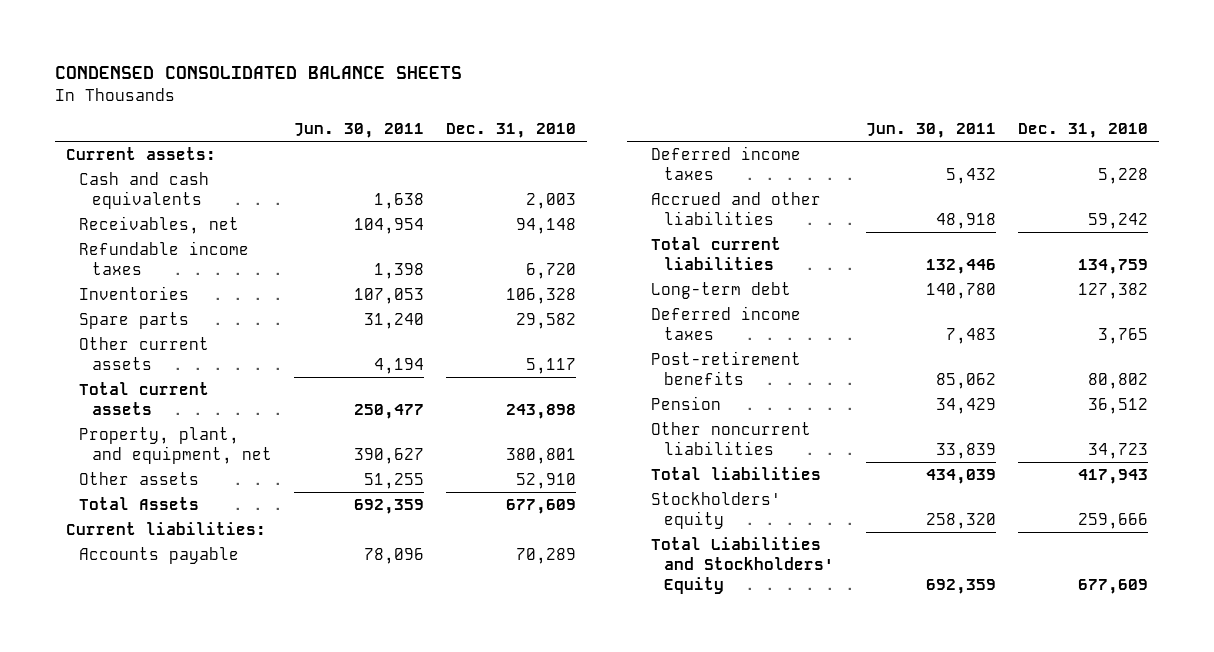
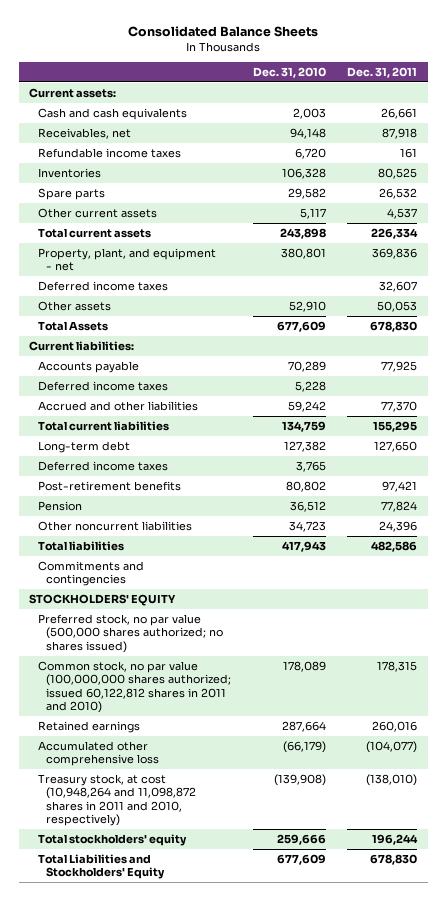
[54,66,462,80] CONDENSED CONSOLIDATED BALANCE SHEETS -> [128,25,319,37] Consolidated Balance Sheets
[294,123,425,139] Jun. 30, 2011 -> none
none -> [347,66,418,78] Dec. 31, 2011
[79,427,273,465] Property, plant, and equipment, net -> [37,248,216,272] Property, plant, and equipment - net
none -> [37,281,168,292] Deferred income taxes
none -> [37,561,144,587] Commitments and contingencies
none -> [29,594,177,607] STOCKHOLDERS' EQUITY
none -> [37,614,224,653] Preferred stock, no par value (500,000 shares authorized; no shares issued)
none -> [37,661,232,713] Common stock, no par value (100,000,000 shares authorized; issued 60,122,812 shares in 2011 and 2010)
none -> [37,721,140,734] Retained earnings
none -> [37,741,160,767] Accumulated other comprehensive loss
none -> [37,774,197,826] Treasury stock, at cost (10,948,264 and 11,098,872 shares in 2011 and 2010, respectively)
[650,492,781,530] Stockholders' equity -> [37,834,187,847] Total stockholders' equity

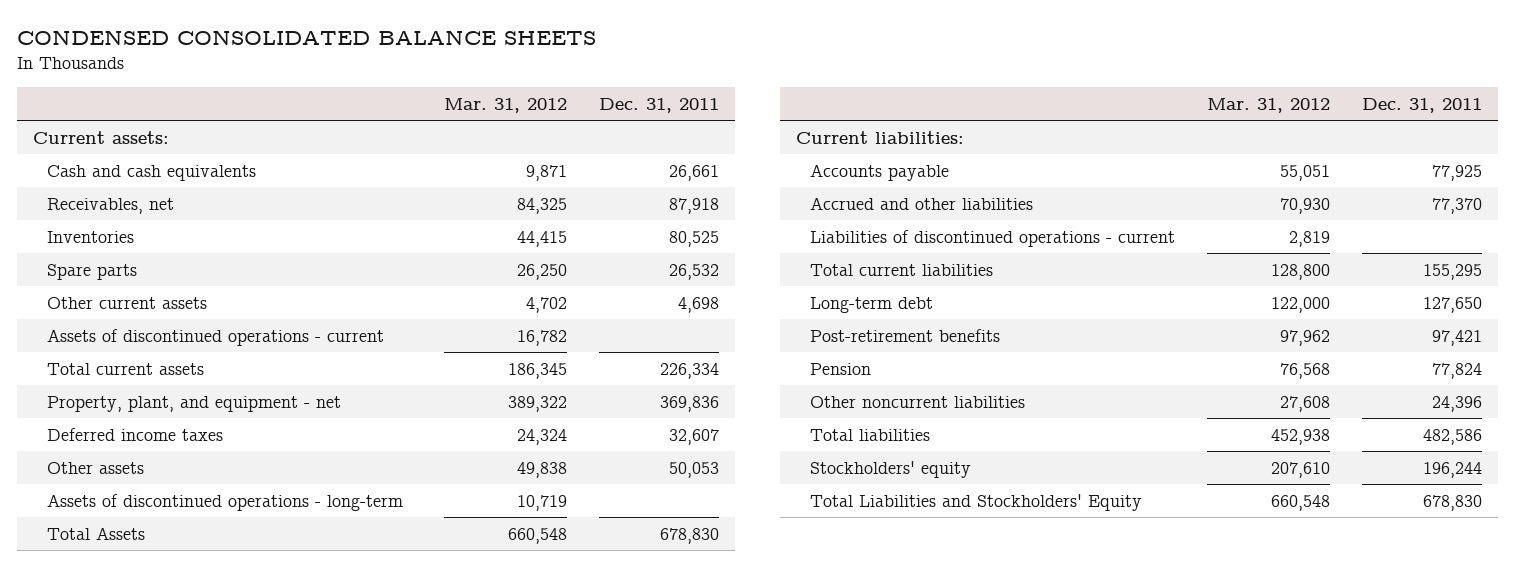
[128,25,319,37] Consolidated Balance Sheets -> [17,30,597,46] CONDENSED CONSOLIDATED BALANCE SHEETS
[252,66,326,78] Dec. 31, 2010 -> none
none -> [444,98,568,114] Mar. 31, 2012
[37,148,181,159] Refundable income taxes -> none
[387,208,418,220] 4,537 -> [678,296,720,313] 4,698
none -> [47,328,385,346] Assets of discontinued operations - current
none -> [47,493,404,511] Assets of discontinued operations - long-term
[37,381,168,392] Deferred income taxes -> none
none -> [809,229,1175,247] Liabilities of discontinued operations - current
[37,461,168,472] Deferred income taxes -> none
[37,561,144,587] Commitments and contingencies -> none
[29,594,177,607] STOCKHOLDERS' EQUITY -> none
[37,614,224,653] Preferred stock, no par value (500,000 shares authorized; no shares issued) -> none
[37,661,232,713] Common stock, no par value (100,000,000 shares authorized; issued 60,122,812 shares in 2011 and 2010) -> none
[37,721,140,734] Retained earnings -> none
[37,741,160,767] Accumulated other comprehensive loss -> none
[37,774,197,826] Treasury stock, at cost (10,948,264 and 11,098,872 shares in 2011 and 2010, respectively) -> none
[37,834,187,847] Total stockholders' equity -> [809,460,971,478] Stockholders' equity

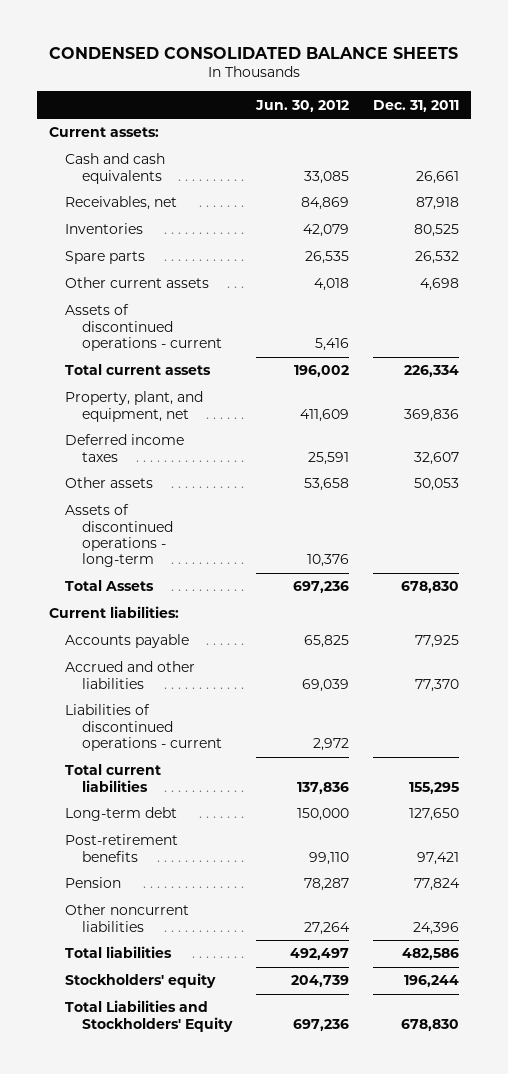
[444,98,568,114] Mar. 31, 2012 -> none
none -> [255,99,350,112] Jun. 30, 2012
[47,395,342,412] Property, plant, and equipment - net -> [65,391,204,422] Property, plant, and equipment, net

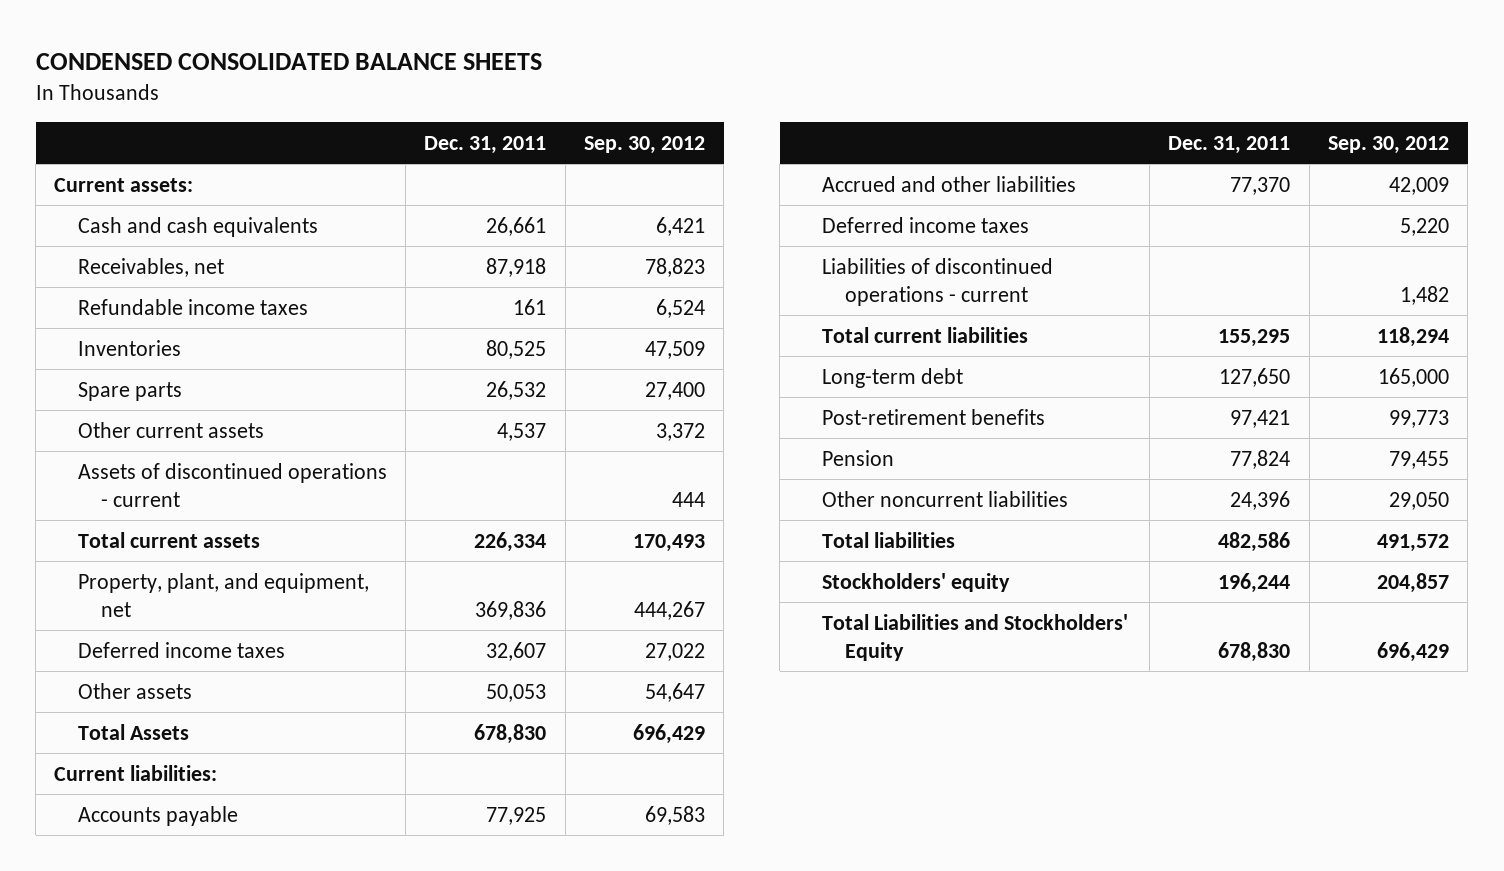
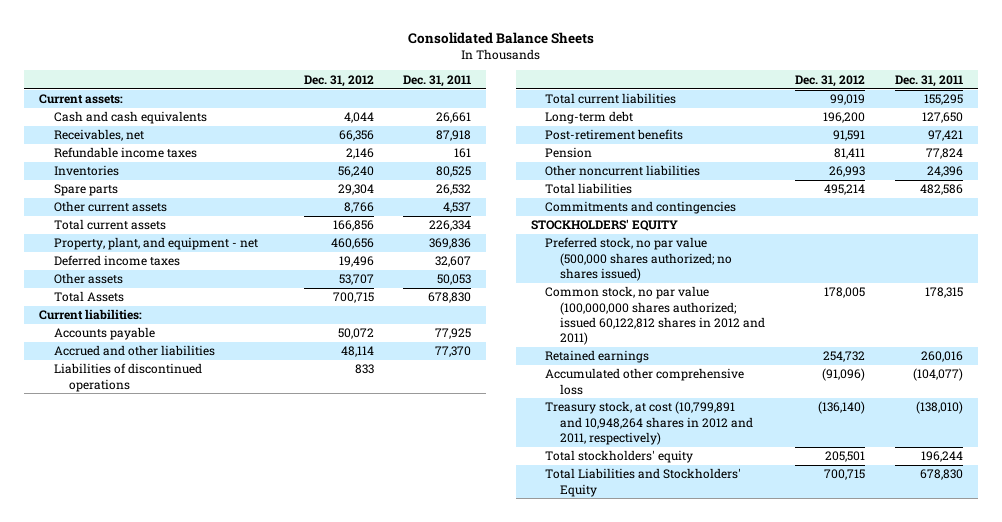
[35,53,542,71] CONDENSED CONSOLIDATED BALANCE SHEETS -> [407,31,594,44] Consolidated Balance Sheets
[584,136,706,155] Sep. 30, 2012 -> none
none -> [303,74,374,87] Dec. 31, 2012
[77,462,387,508] Assets of discontinued operations - current -> none
[77,572,369,618] Property, plant, and equipment, net -> [53,237,258,251] Property, plant, and equipment - net
[821,216,1029,233] Deferred income taxes -> none
[821,257,1053,307] Liabilities of discontinued operations - current -> [53,363,202,392] Liabilities of discontinued operations
none -> [545,201,737,215] Commitments and contingencies
none -> [530,219,678,232] STOCKHOLDERS' EQUITY
none -> [545,237,733,281] Preferred stock, no par value (500,000 shares authorized; no shares issued)
none -> [545,286,766,345] Common stock, no par value (100,000,000 shares authorized; issued 60,122,812 shares in 2012 and 2011)
none -> [545,350,650,364] Retained earnings
none -> [545,368,745,395] Accumulated other comprehensive loss
none -> [545,401,754,445] Treasury stock, at cost (10,799,891 and 10,948,264 shares in 2012 and 2011, respectively)
[821,572,1010,592] Stockholders' equity -> [545,450,694,464] Total stockholders' equity

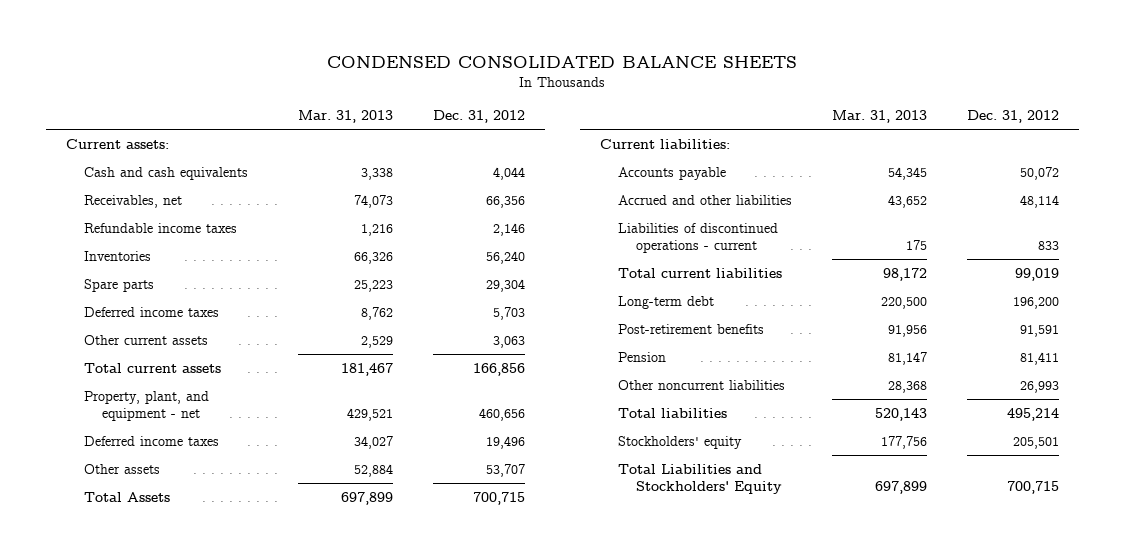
[407,31,594,44] Consolidated Balance Sheets -> [327,55,798,68] CONDENSED CONSOLIDATED BALANCE SHEETS
[403,74,472,87] Dec. 31, 2011 -> none
none -> [297,110,393,124] Mar. 31, 2013
none -> [83,307,219,318] Deferred income taxes
[343,202,374,214] 8,766 -> [492,336,525,349] 3,063
[53,363,202,392] Liabilities of discontinued operations -> [618,223,779,254] Liabilities of discontinued operations - current
[545,201,737,215] Commitments and contingencies -> none
[530,219,678,232] STOCKHOLDERS' EQUITY -> none
[545,237,733,281] Preferred stock, no par value (500,000 shares authorized; no shares issued) -> none
[545,286,766,345] Common stock, no par value (100,000,000 shares authorized; issued 60,122,812 shares in 2012 and 2011) -> none
[545,350,650,364] Retained earnings -> none
[545,368,745,395] Accumulated other comprehensive loss -> none
[545,401,754,445] Treasury stock, at cost (10,799,891 and 10,948,264 shares in 2012 and 2011, respectively) -> none
[545,450,694,464] Total stockholders' equity -> [618,436,743,450] Stockholders' equity

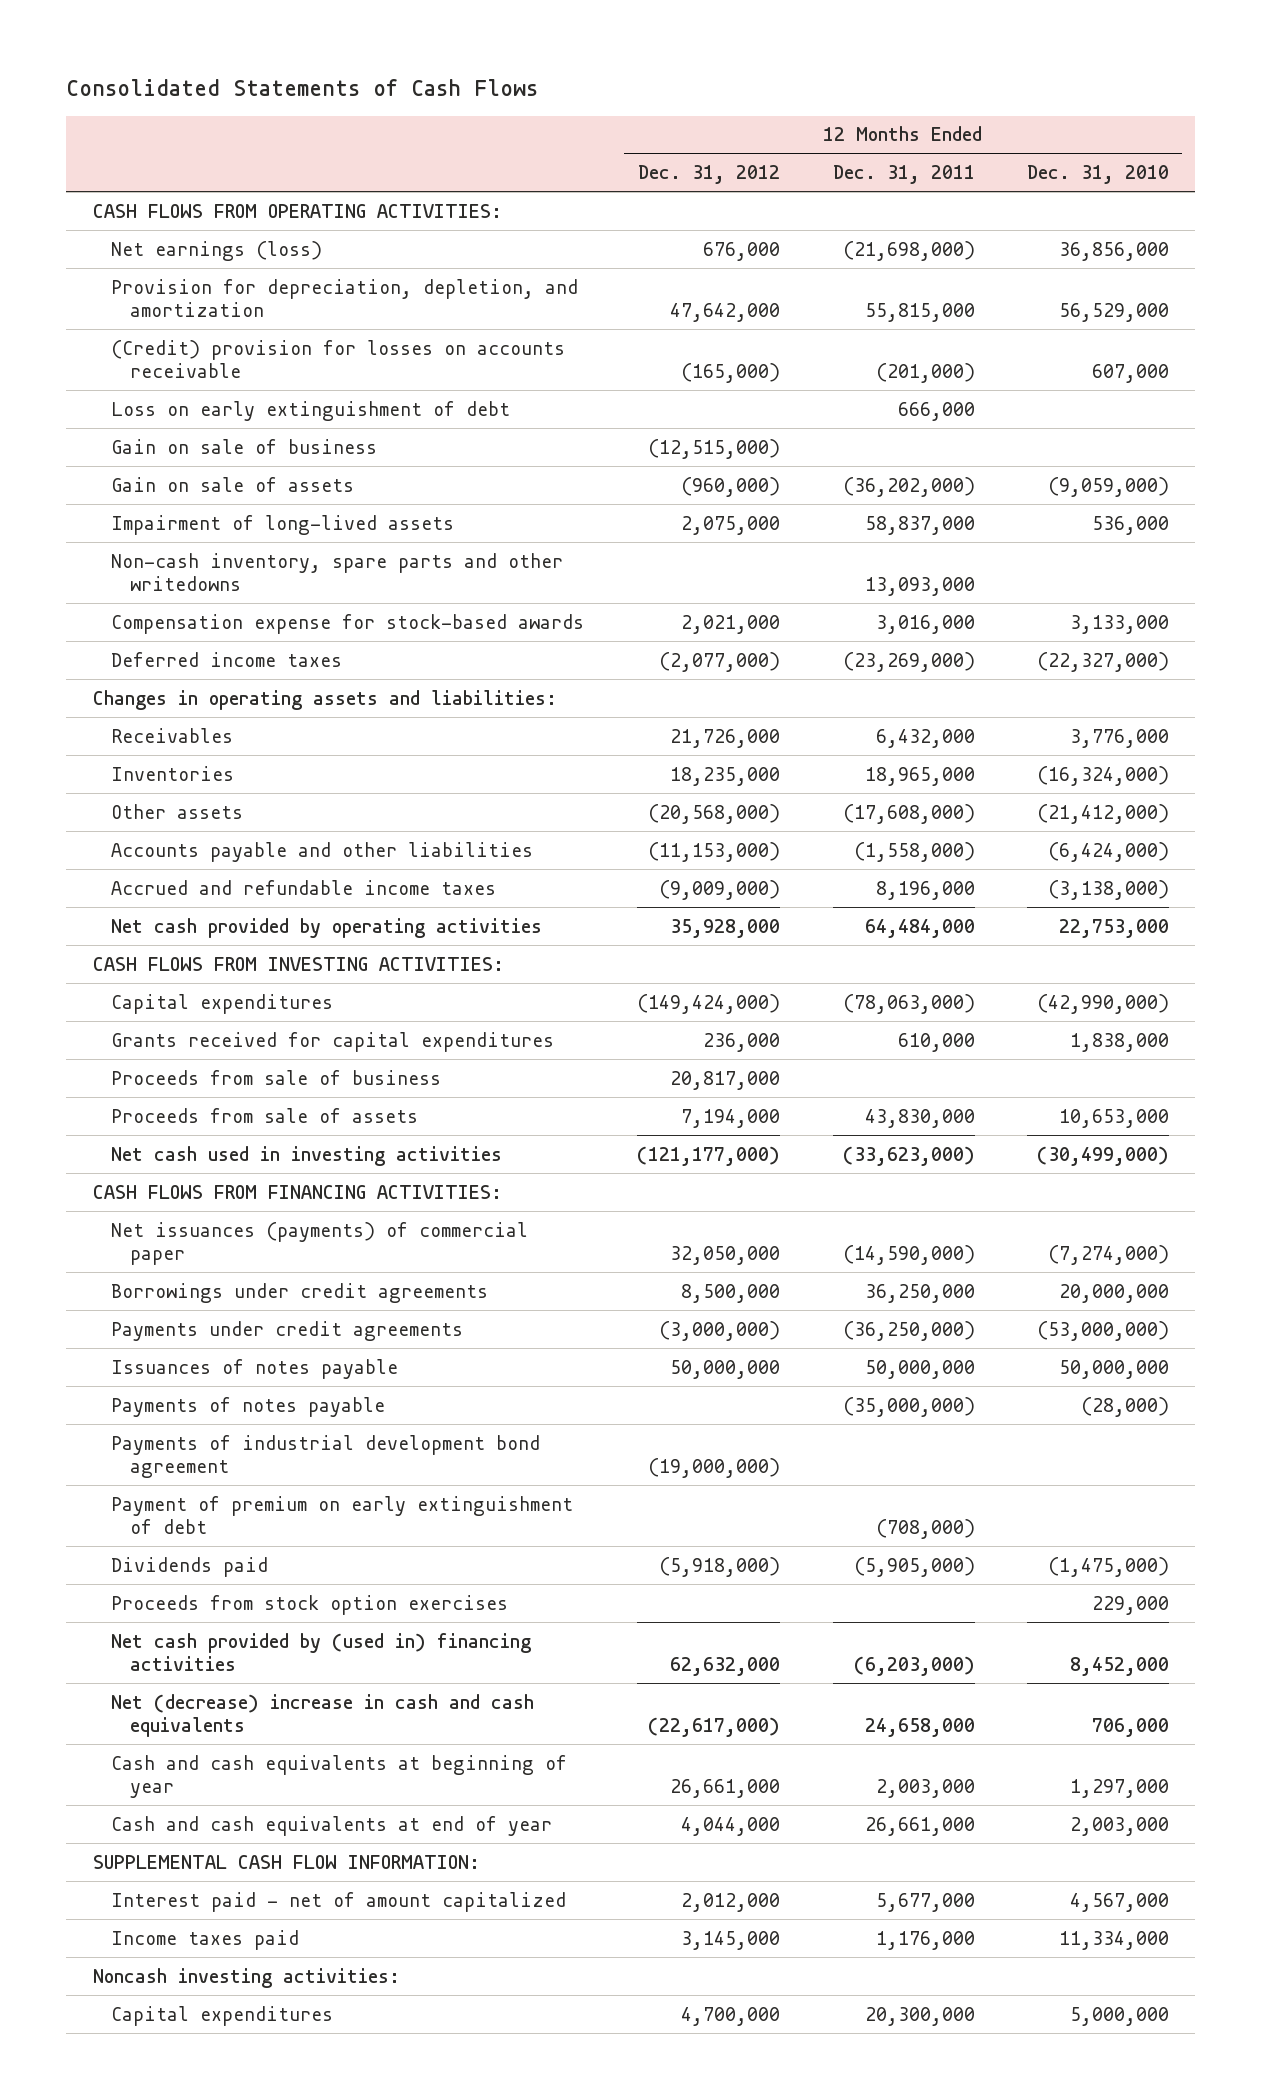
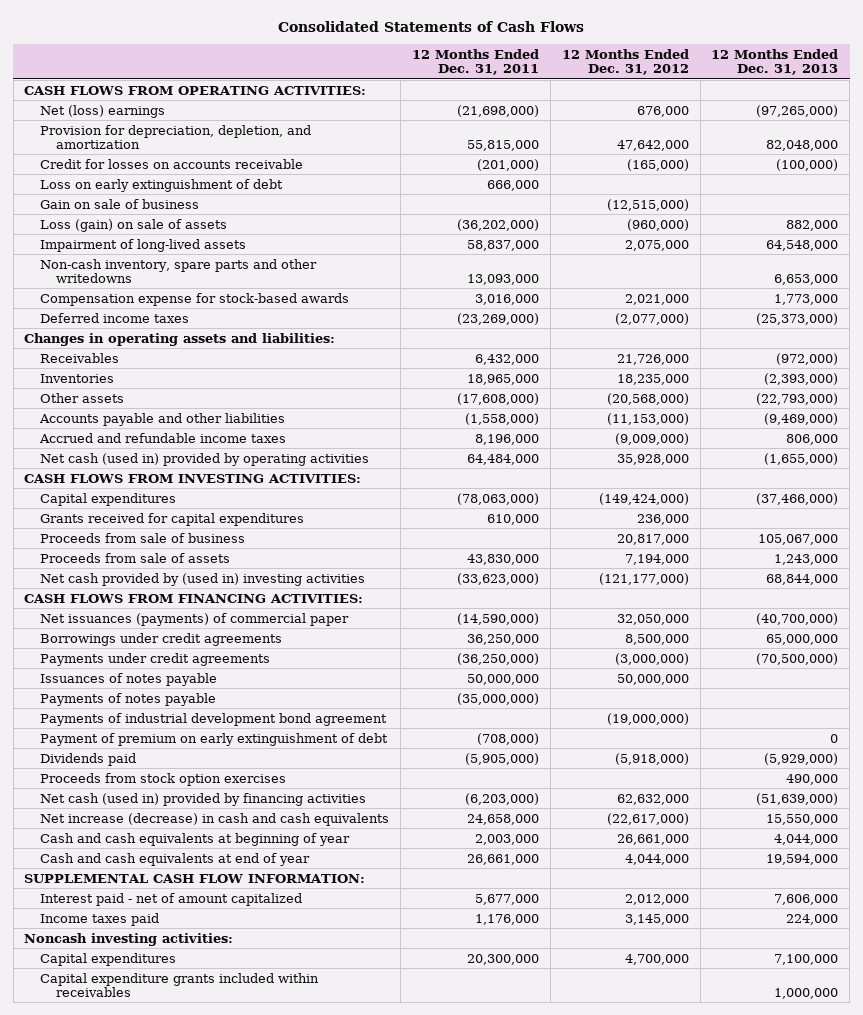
[1027,164,1170,184] Dec. 31, 2010 -> none
none -> [711,48,839,76] 12 Months Ended Dec. 31, 2013
[111,240,323,261] Net earnings (loss) -> [40,104,166,118] Net (loss) earnings
[111,339,566,379] (Credit) provision for losses on accounts receivable -> [40,158,304,169] Credit for losses on accounts receivable
[111,476,355,492] Gain on sale of assets -> [40,218,228,232] Loss (gain) on sale of assets
[111,917,543,938] Net cash provided by operating activities -> [40,452,370,466] Net cash (used in) provided by operating activities
[111,1145,503,1166] Net cash used in investing activities -> [40,572,366,586] Net cash provided by (used in) investing activities
[111,1632,532,1672] Net cash provided by (used in) financing activities -> [40,792,367,806] Net cash (used in) provided by financing activities
[111,1693,535,1738] Net (decrease) increase in cash and cash equivalents -> [40,812,390,826] Net increase (decrease) in cash and cash equivalents
none -> [40,972,320,997] Capital expenditure grants included within receivables

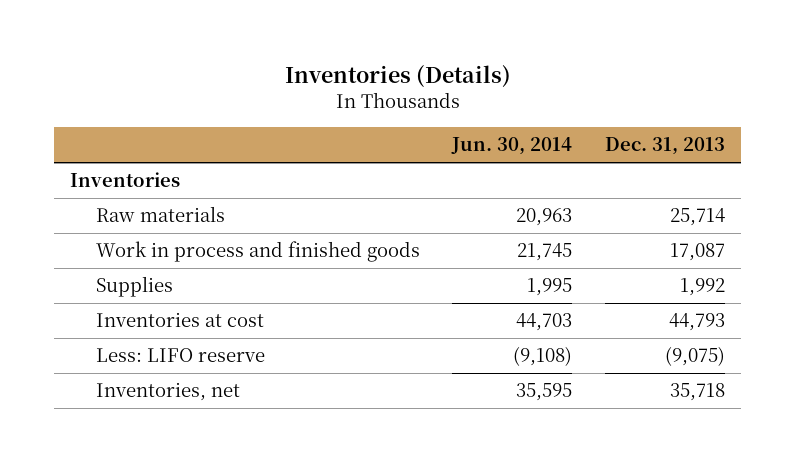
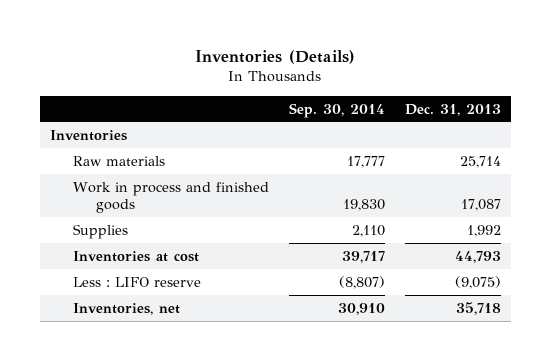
[451,137,573,156] Jun. 30, 2014 -> none
none -> [288,102,385,118] Sep. 30, 2014
[95,348,265,363] Less: LIFO reserve -> [72,276,201,287] Less : LIFO reserve

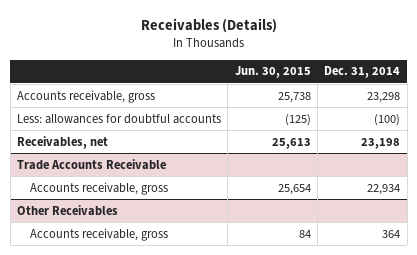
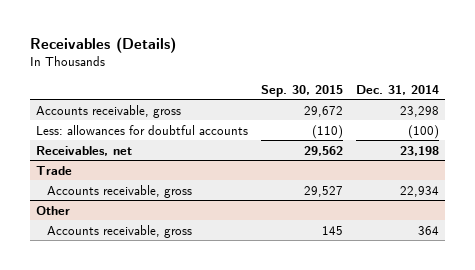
[234,66,311,79] Jun. 30, 2015 -> none
none -> [260,84,343,97] Sep. 30, 2015
[17,158,167,170] Trade Accounts Receivable -> [36,165,73,175] Trade
[17,204,119,216] Other Receivables -> [36,205,71,215] Other

